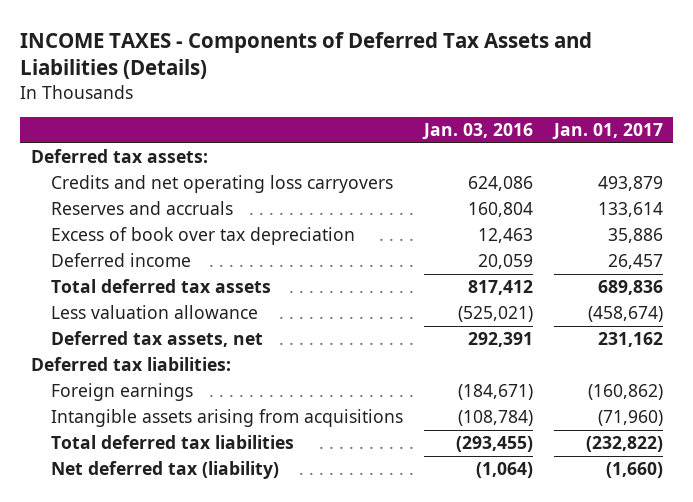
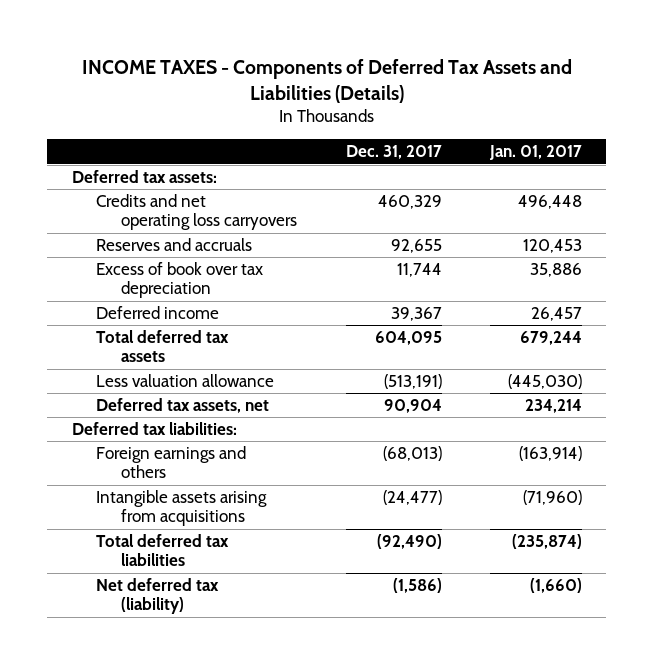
[422,123,534,141] Jan. 03, 2016 -> none
none -> [345,145,442,160] Dec. 31, 2017
[597,176,663,192] 493,879 -> [517,195,582,210] 496,448
[597,202,663,218] 133,614 -> [522,239,582,254] 120,453
[597,280,663,296] 689,836 -> [519,331,582,346] 679,244
[587,306,663,323] (458,674) -> [507,374,582,390] (445,030)
[597,332,663,348] 231,162 -> [524,399,582,414] 234,214
[51,383,194,402] Foreign earnings -> [96,446,247,479] Foreign earnings and others
[587,384,663,401] (160,862) -> [518,446,582,462] (163,914)
[585,436,663,453] (232,822) -> [511,534,582,550] (235,874)

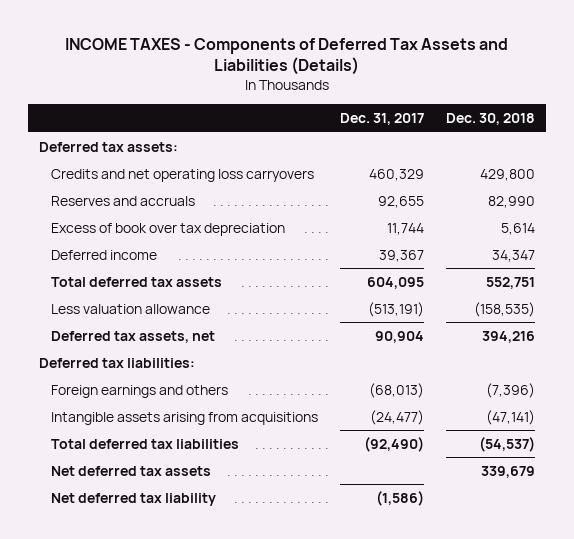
[488,145,582,161] Jan. 01, 2017 -> none
none -> [445,113,535,126] Dec. 30, 2018
none -> [50,465,211,476] Net deferred tax assets
[96,578,220,615] Net deferred tax (liability) -> [50,492,216,506] Net deferred tax liability

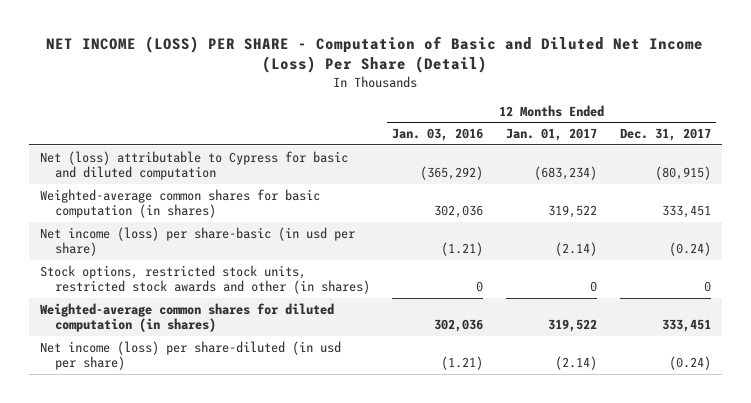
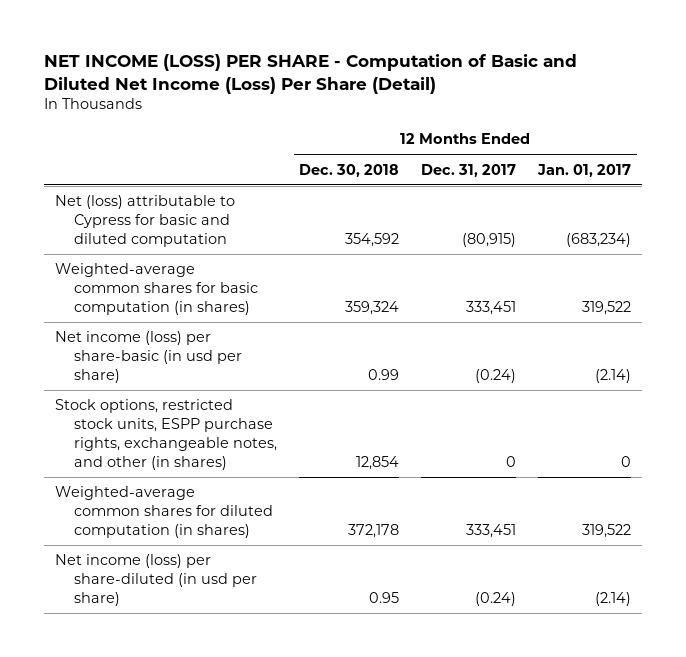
[392,128,484,142] Jan. 03, 2016 -> none
none -> [299,163,400,177] Dec. 30, 2018
[39,264,370,294] Stock options, restricted stock units, restricted stock awards and other (in shares) -> [55,399,278,471] Stock options, restricted stock units, ESPP purchase rights, exchangeable notes, and other (in shares)

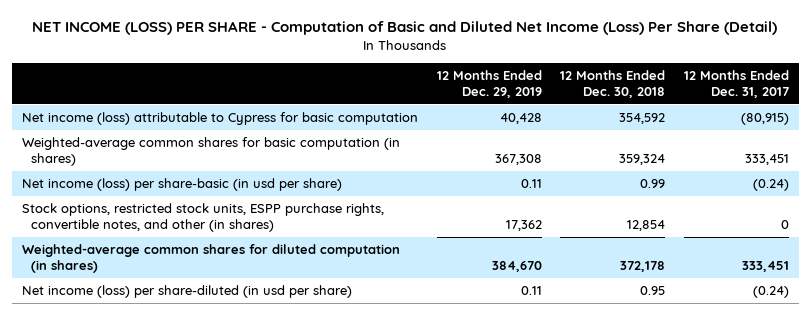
[537,163,632,177] Jan. 01, 2017 -> none
none -> [436,69,542,98] 12 Months Ended Dec. 29, 2019
[55,195,236,248] Net (loss) attributable to Cypress for basic and diluted computation -> [21,111,418,125] Net income (loss) attributable to Cypress for basic computation
[55,399,278,471] Stock options, restricted stock units, ESPP purchase rights, exchangeable notes, and other (in shares) -> [21,202,384,233] Stock options, restricted stock units, ESPP purchase rights, convertible notes, and other (in shares)

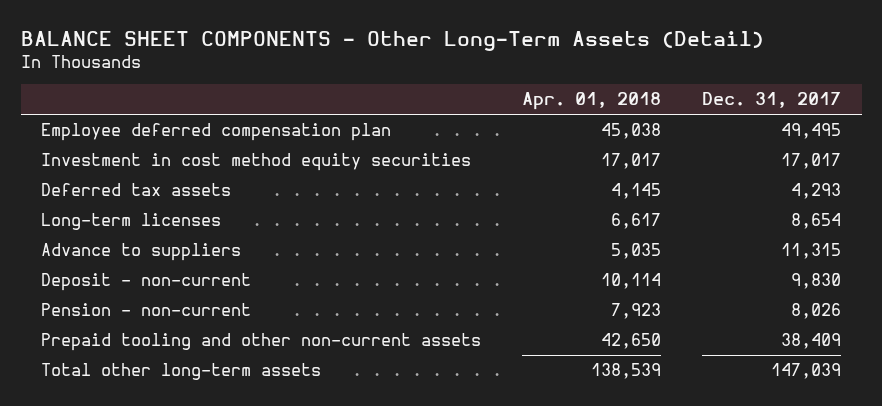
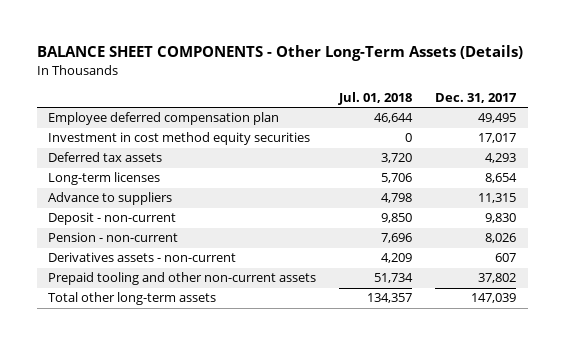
[20,31,764,52] BALANCE SHEET COMPONENTS - Other Long-Term Assets (Detail) -> [36,45,523,62] BALANCE SHEET COMPONENTS - Other Long-Term Assets (Details)
[522,92,662,111] Apr. 01, 2018 -> none
none -> [338,92,413,106] Jul. 01, 2018
none -> [48,252,237,263] Derivatives assets - non-current
[781,333,842,350] 38,409 -> [478,273,517,284] 37,802

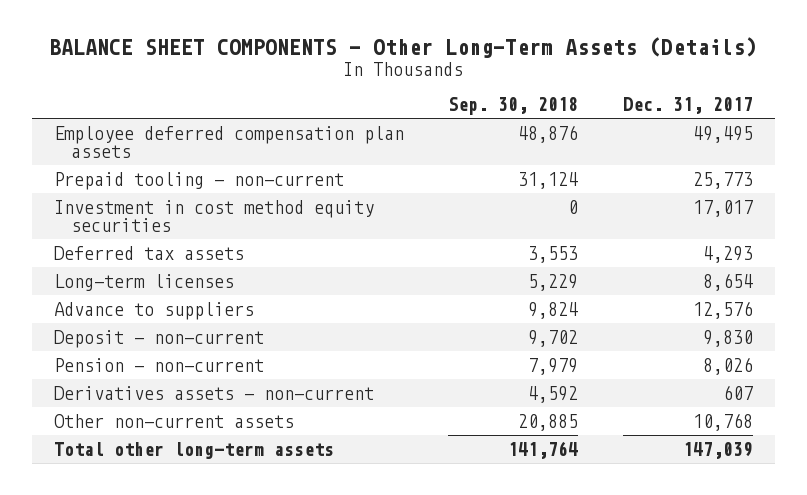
[338,92,413,106] Jul. 01, 2018 -> none
none -> [448,97,579,116] Sep. 30, 2018
[48,112,280,126] Employee deferred compensation plan -> [54,125,405,159] Employee deferred compensation plan assets
none -> [54,171,345,190] Prepaid tooling - non-current
[478,193,517,204] 11,315 -> [692,300,753,319] 12,576
[48,272,317,286] Prepaid tooling and other non-current assets -> [54,413,295,428] Other non-current assets
[478,273,517,284] 37,802 -> [692,412,753,431] 10,768

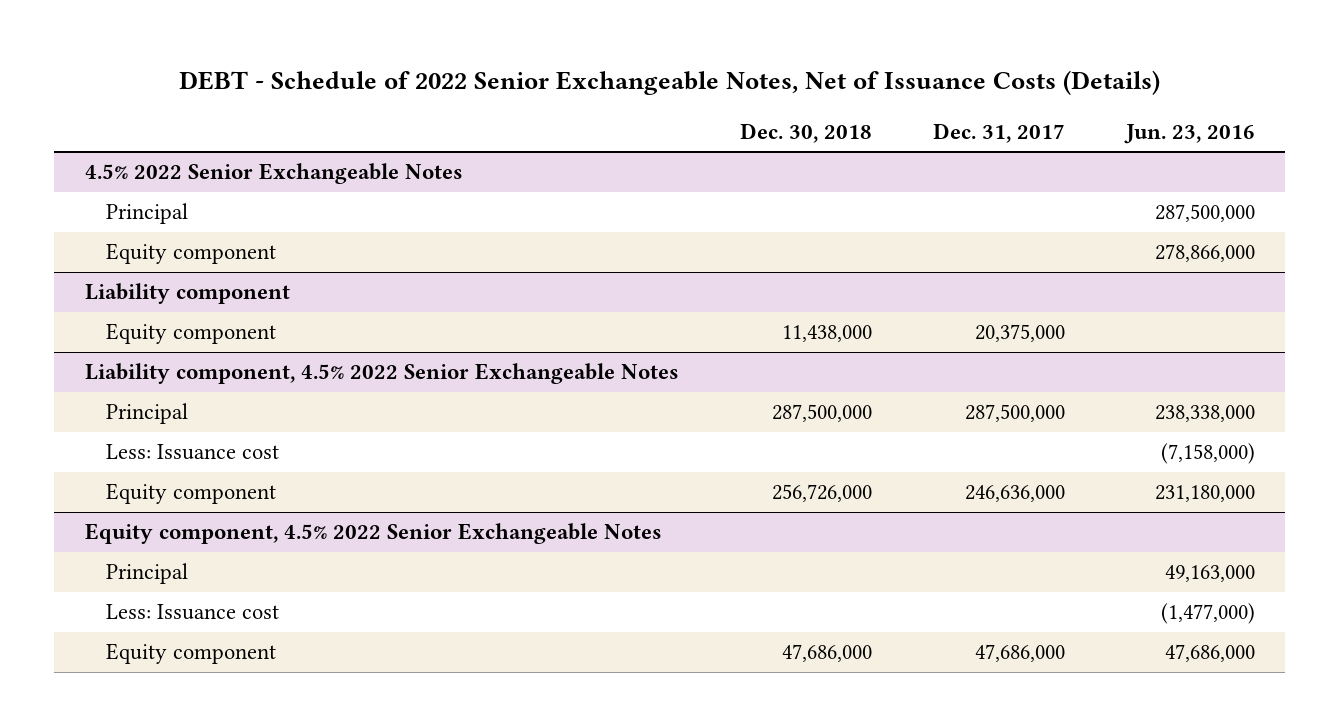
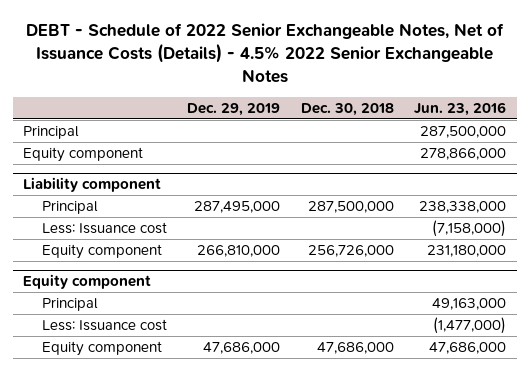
[178,70,1160,96] DEBT - Schedule of 2022 Senior Exchangeable Notes, Net of Issuance Costs (Details) -> [25,23,504,84] DEBT - Schedule of 2022 Senior Exchangeable Notes, Net of Issuance Costs (Details) - 4.5% 2022 Senior Exchangeable Notes
[932,122,1065,143] Dec. 31, 2017 -> none
none -> [187,103,281,117] Dec. 29, 2019
[84,163,463,185] 4.5% 2022 Senior Exchangeable Notes -> none
[106,323,277,345] Equity component -> none
[84,363,679,385] Liability component, 4.5% 2022 Senior Exchangeable Notes -> none
[84,523,662,545] Equity component, 4.5% 2022 Senior Exchangeable Notes -> none
none -> [23,273,152,289] Equity component

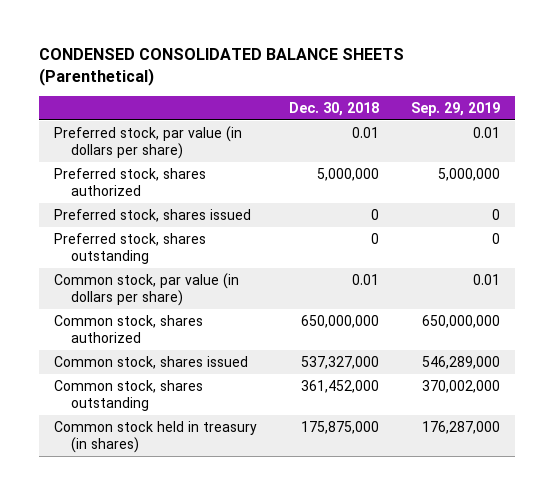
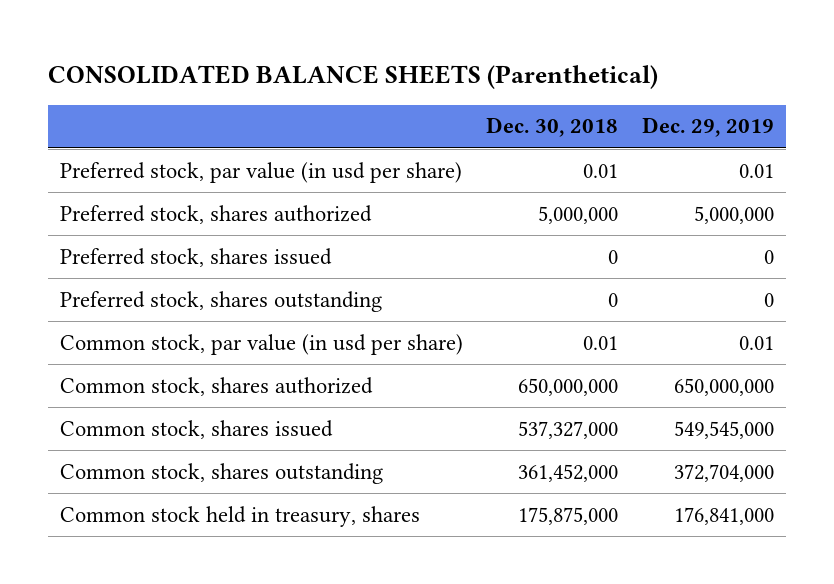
[38,48,404,86] CONDENSED CONSOLIDATED BALANCE SHEETS (Parenthetical) -> [47,64,658,89] CONSOLIDATED BALANCE SHEETS (Parenthetical)
[410,101,500,116] Sep. 29, 2019 -> none
none -> [642,117,775,138] Dec. 29, 2019
[54,125,243,159] Preferred stock, par value (in dollars per share) -> [59,161,462,183] Preferred stock, par value (in usd per share)
[54,272,240,306] Common stock, par value (in dollars per share) -> [59,333,463,355] Common stock, par value (in usd per share)
[54,420,258,453] Common stock held in treasury (in shares) -> [59,505,420,527] Common stock held in treasury, shares

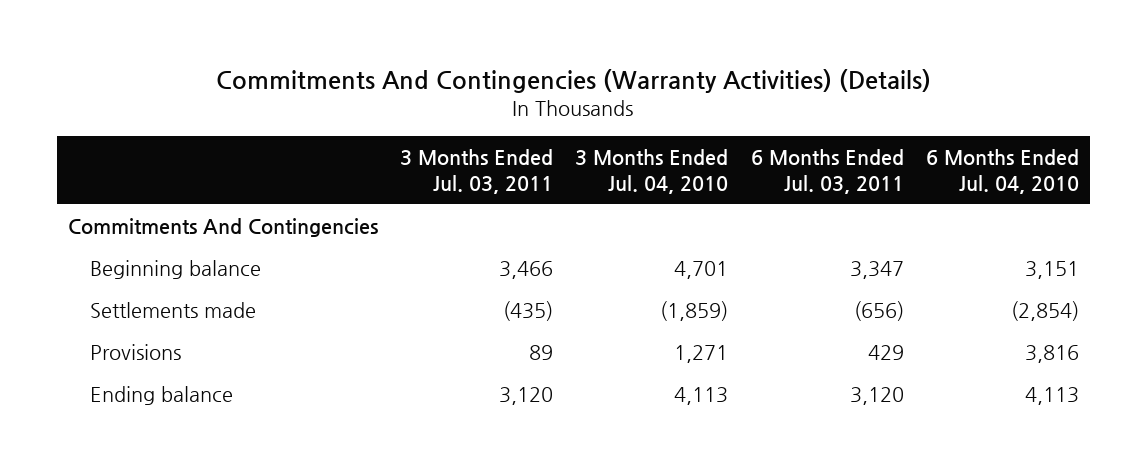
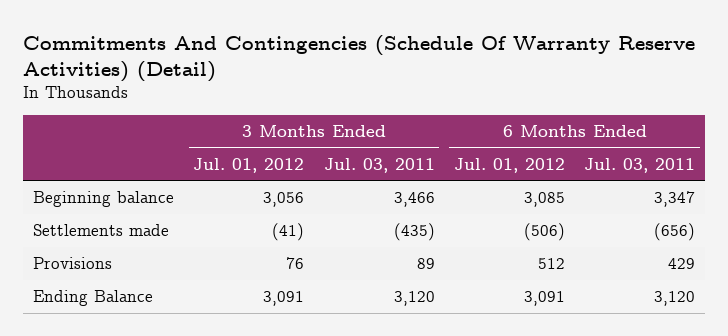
[216,69,932,94] Commitments And Contingencies (Warranty Activities) (Details) -> [23,34,696,82] Commitments And Contingencies (Schedule Of Warranty Reserve Activities) (Detail)
[575,148,729,194] 3 Months Ended Jul. 04, 2010 -> none
[926,148,1080,194] 6 Months Ended Jul. 04, 2010 -> none
none -> [193,157,305,173] Jul. 01, 2012
none -> [453,157,565,173] Jul. 01, 2012
[67,218,378,238] Commitments And Contingencies -> none
[89,386,233,406] Ending balance -> [33,290,154,307] Ending Balance

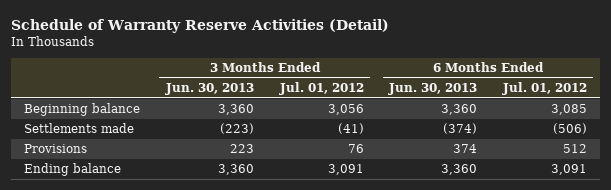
[23,34,696,82] Commitments And Contingencies (Schedule Of Warranty Reserve Activities) (Detail) -> [11,18,390,33] Schedule of Warranty Reserve Activities (Detail)
[323,157,435,173] Jul. 03, 2011 -> none
[584,157,696,173] Jul. 03, 2011 -> none
none -> [164,83,254,96] Jun. 30, 2013
none -> [388,83,478,96] Jun. 30, 2013
[33,290,154,307] Ending Balance -> [24,163,122,177] Ending balance

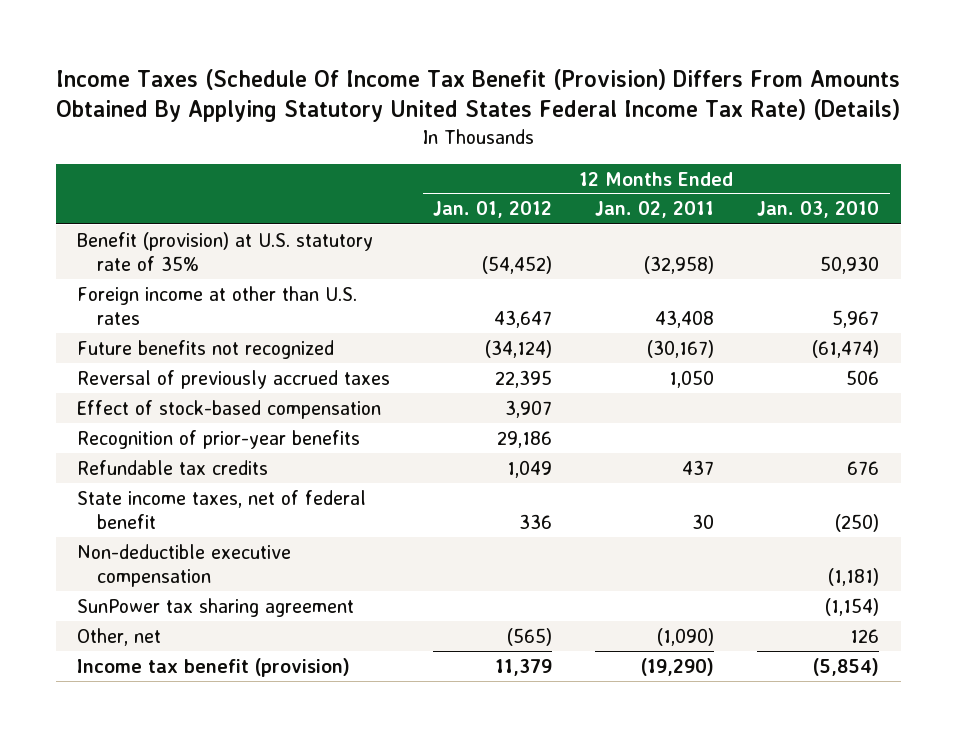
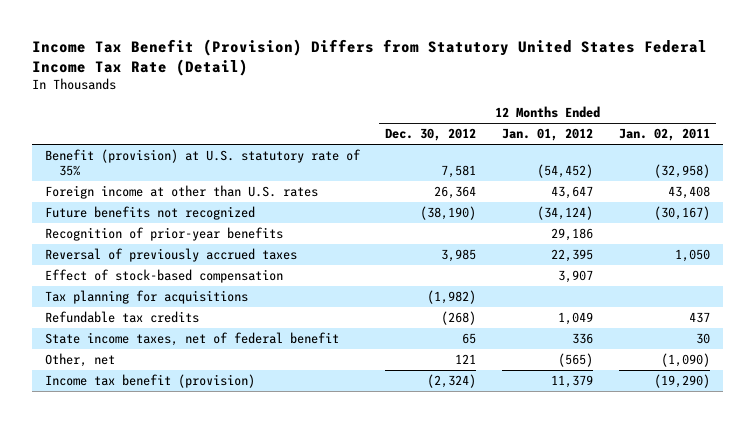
[56,68,901,123] Income Taxes (Schedule Of Income Tax Benefit (Provision) Differs From Amounts Obtained By Applying Statutory United States Federal Income Tax Rate) (Details) -> [31,38,707,76] Income Tax Benefit (Provision) Differs from Statutory United States Federal Income Tax Rate (Detail)
[757,201,880,219] Jan. 03, 2010 -> none
none -> [385,128,477,142] Dec. 30, 2012
[77,429,361,449] Recognition of prior-year benefits -> [44,226,283,241] Recognition of prior-year benefits
none -> [44,289,248,304] Tax planning for acquisitions
[77,543,292,587] Non-deductible executive compensation -> none
[77,597,355,617] SunPower tax sharing agreement -> none

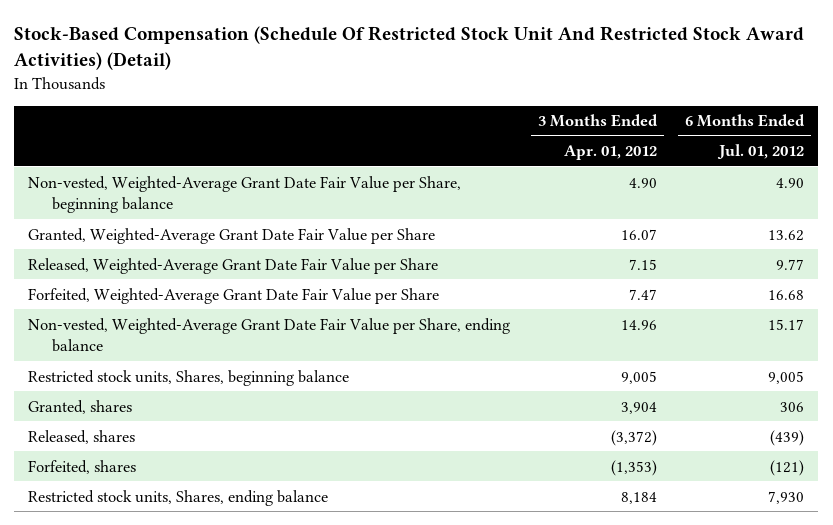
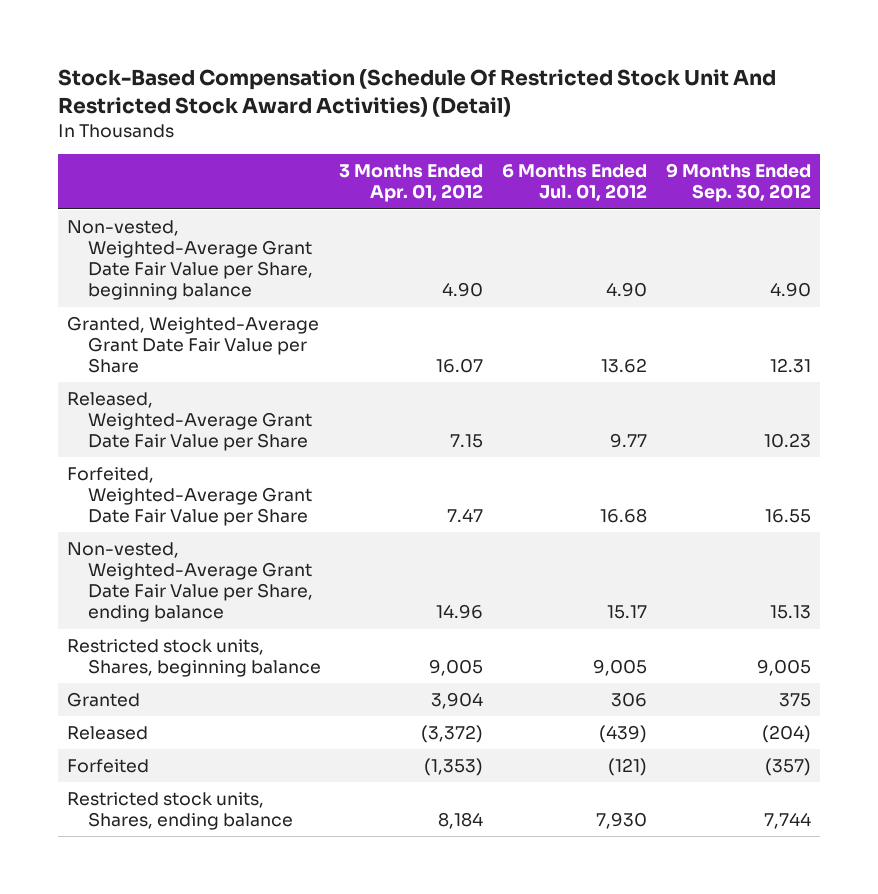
none -> [665,163,811,203] 9 Months Ended Sep. 30, 2012
[28,399,133,414] Granted, shares -> [67,692,141,708] Granted
[28,429,136,444] Released, shares -> [67,726,149,741] Released
[28,459,137,474] Forfeited, shares -> [67,759,150,774] Forfeited

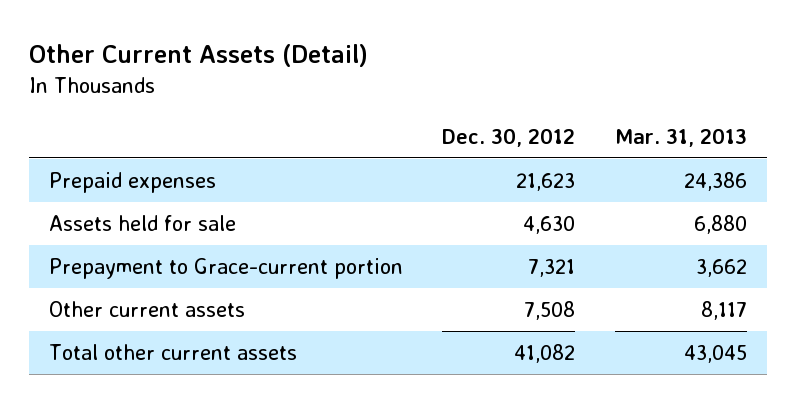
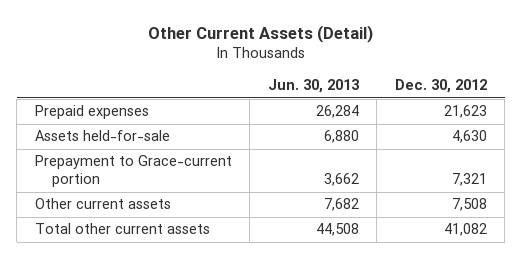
[615,127,748,147] Mar. 31, 2013 -> none
none -> [267,79,359,94] Jun. 30, 2013
[48,214,236,231] Assets held for sale -> [34,130,170,142] Assets held-for-sale

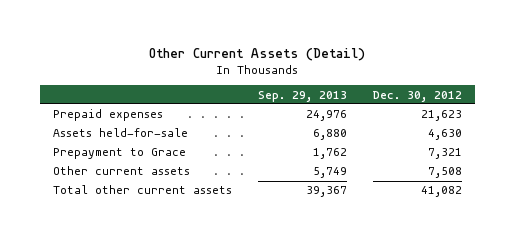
[267,79,359,94] Jun. 30, 2013 -> none
none -> [257,90,347,102] Sep. 29, 2013
[34,155,232,188] Prepayment to Grace-current portion -> [52,148,186,160] Prepayment to Grace

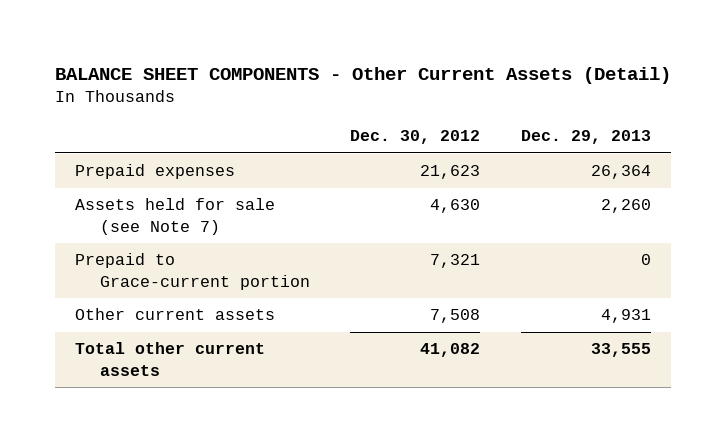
[149,47,366,61] Other Current Assets (Detail) -> [54,67,671,85] BALANCE SHEET COMPONENTS - Other Current Assets (Detail)
[257,90,347,102] Sep. 29, 2013 -> none
none -> [520,130,651,145] Dec. 29, 2013
[52,128,188,138] Assets held-for-sale -> [74,198,275,235] Assets held for sale (see Note 7)
[52,148,186,160] Prepayment to Grace -> [74,253,310,290] Prepaid to Grace-current portion

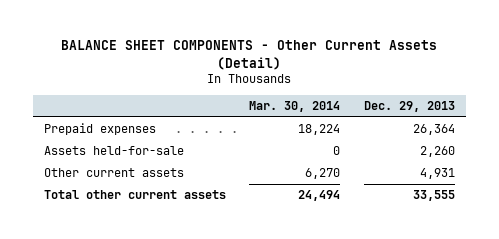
[350,130,481,145] Dec. 30, 2012 -> none
none -> [249,100,341,112] Mar. 30, 2014
[74,253,310,290] Prepaid to Grace-current portion -> none
[74,198,275,235] Assets held for sale (see Note 7) -> [44,146,185,156] Assets held-for-sale

